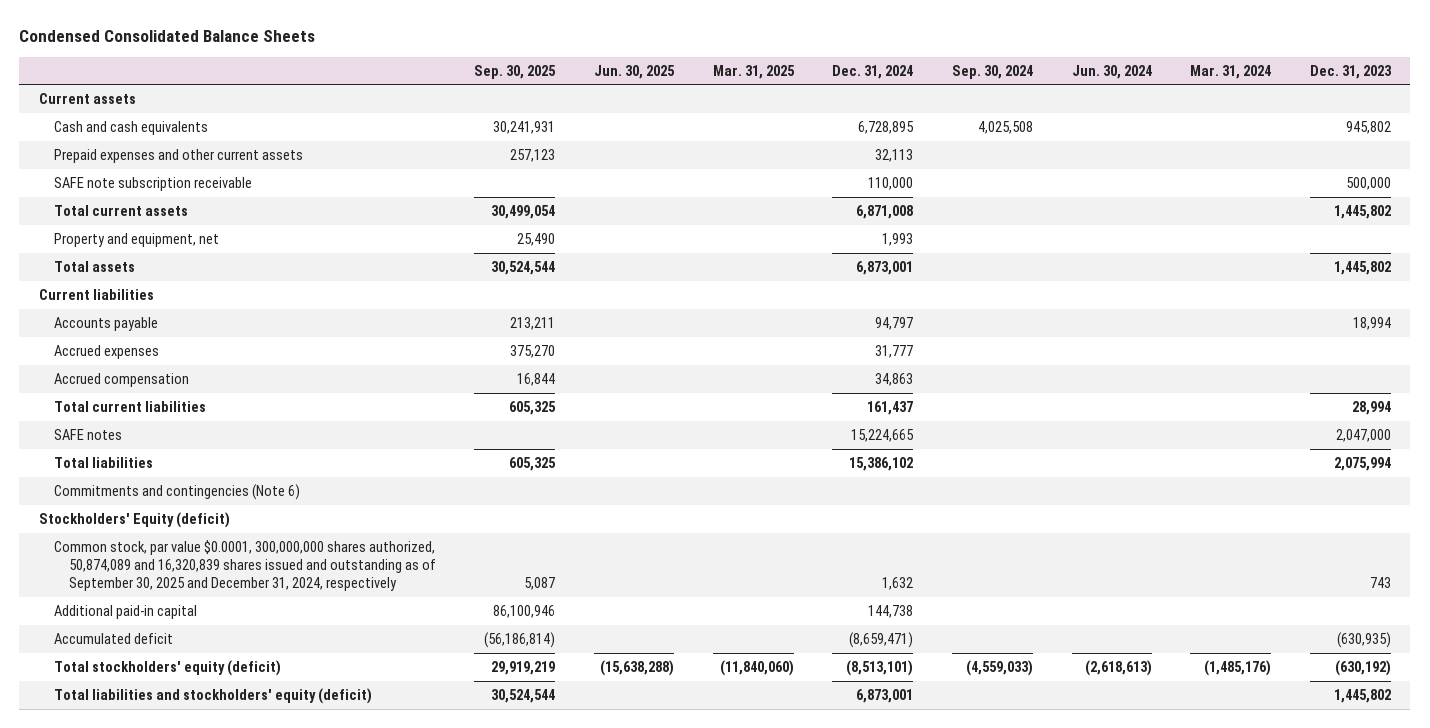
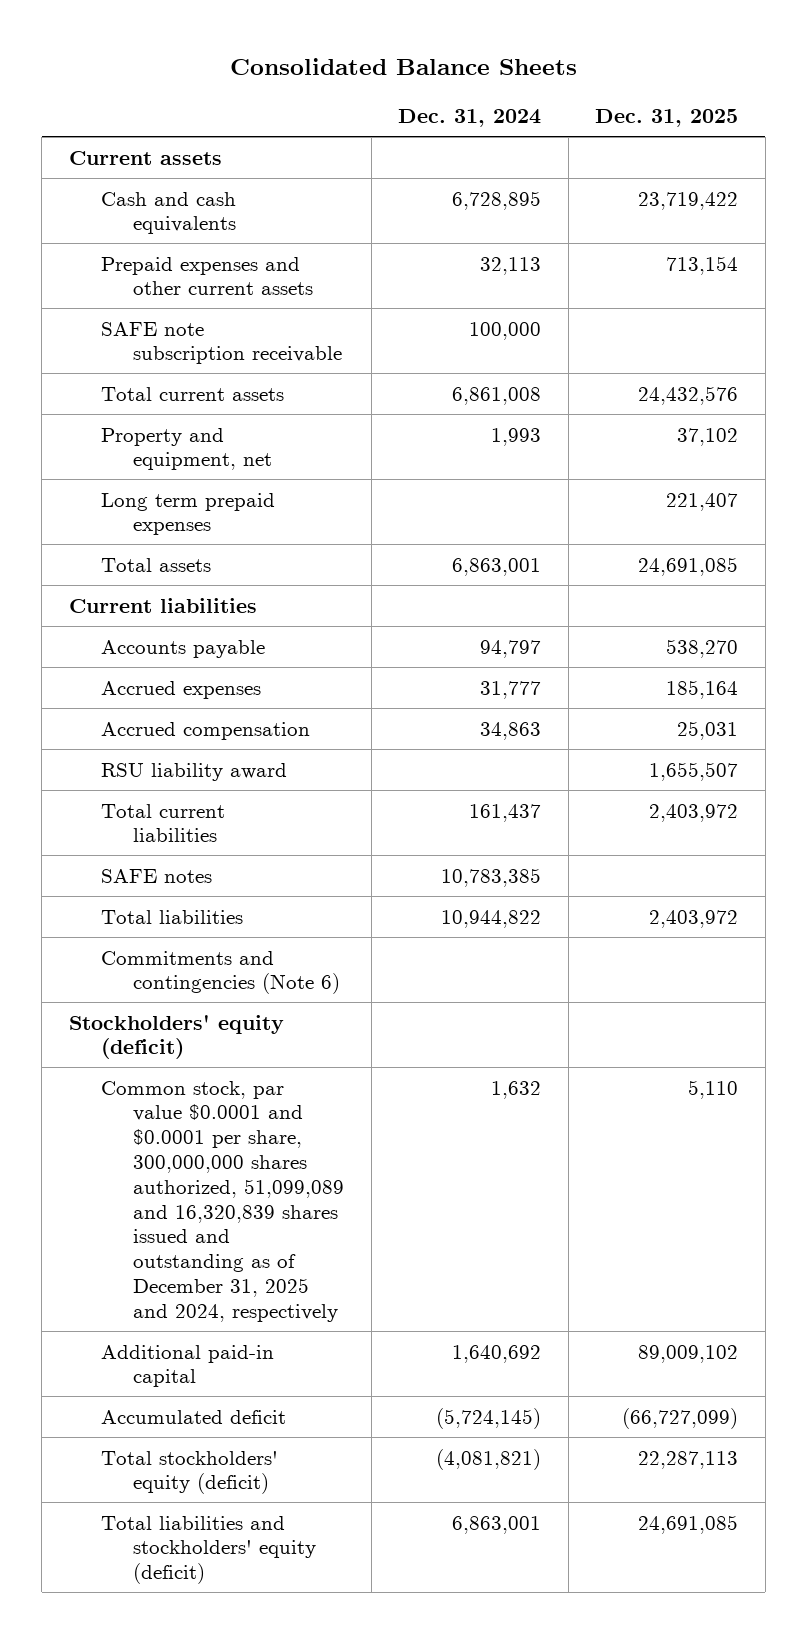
[19,30,316,43] Condensed Consolidated Balance Sheets -> [229,57,577,75] Consolidated Balance Sheets
[474,64,557,79] Sep. 30, 2025 -> none
[593,64,675,79] Jun. 30, 2025 -> none
[712,64,795,79] Mar. 31, 2025 -> none
[951,64,1033,79] Sep. 30, 2024 -> none
[1071,64,1152,79] Jun. 30, 2024 -> none
[1190,64,1272,79] Mar. 31, 2024 -> none
[1309,64,1392,79] Dec. 31, 2023 -> none
none -> [595,109,739,128] Dec. 31, 2025
[868,177,914,191] 110,000 -> [469,321,542,340] 100,000
[856,205,914,220] 6,871,008 -> [452,386,542,405] 6,861,008
none -> [101,492,276,536] Long term prepaid expenses
[856,261,914,276] 6,873,001 -> [452,557,542,576] 6,863,001
none -> [101,762,288,781] RSU liability award
[851,429,915,443] 15,224,665 -> [441,867,542,887] 10,783,385
[849,457,914,472] 15,386,102 -> [441,909,542,928] 10,944,822
[38,512,230,529] Stockholders' Equity (deficit) -> [69,1014,285,1060] Stockholders' equity (deficit)
[53,540,436,592] Common stock, par value $0.0001, 300,000,000 shares authorized, 50,874,089 and 16,320,839 shares issued and outstanding as of September 30, 2025 and December 31, 2024, respectively -> [101,1080,345,1322] Common stock, par value $0.0001 and $0.0001 per share, 300,000,000 shares authorized, 51,099,089 and 16,320,839 shares issued and outstanding as of December 31, 2025 and 2024, respectively
[868,605,914,619] 144,738 -> [452,1344,542,1363] 1,640,692
[849,632,914,649] (8,659,471) -> [436,1407,542,1429] (5,724,145)
[846,660,914,677] (8,513,101) -> [436,1448,542,1470] (4,081,821)
[856,689,914,704] 6,873,001 -> [452,1515,542,1534] 6,863,001

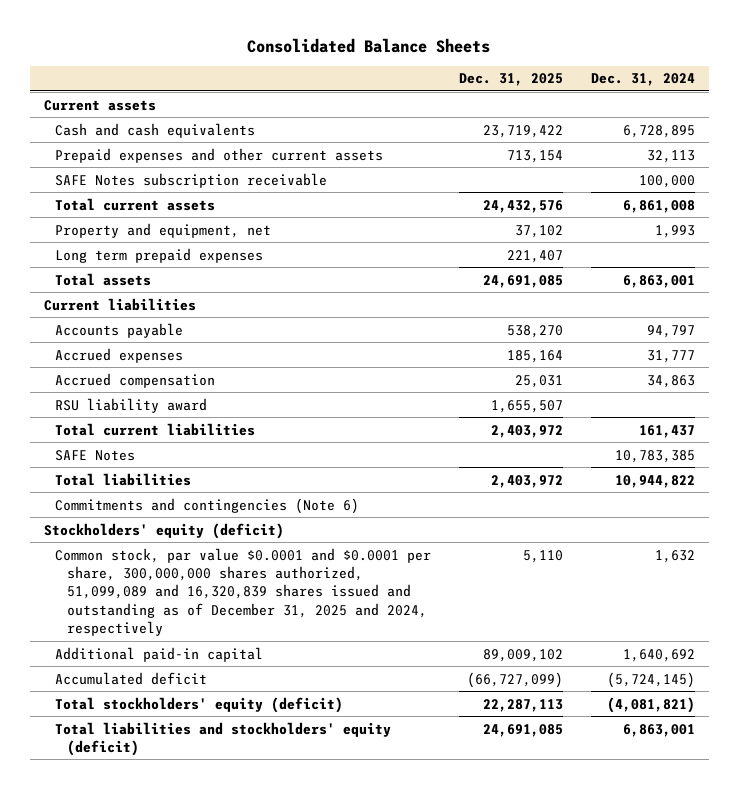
[101,321,343,365] SAFE note subscription receivable -> [55,172,328,188] SAFE Notes subscription receivable
[101,868,213,883] SAFE notes -> [55,449,136,461] SAFE Notes

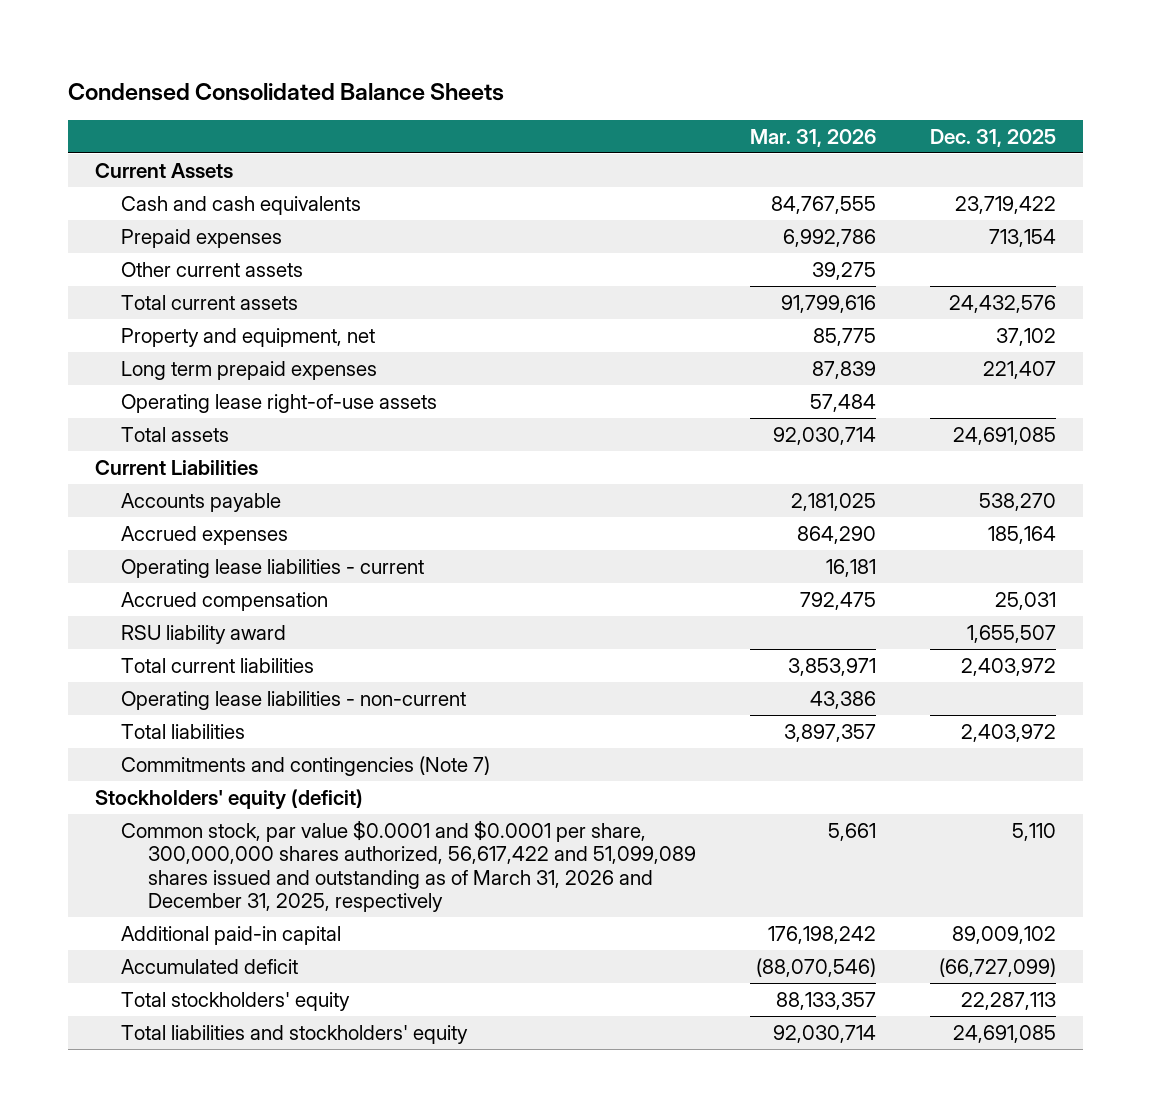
[247,37,491,53] Consolidated Balance Sheets -> [68,82,505,101] Condensed Consolidated Balance Sheets
[590,73,695,87] Dec. 31, 2024 -> none
none -> [749,128,876,147] Mar. 31, 2026
[43,99,156,111] Current assets -> [95,162,234,178] Current Assets
[55,172,328,188] SAFE Notes subscription receivable -> none
[55,147,384,163] Prepaid expenses and other current assets -> [121,228,283,248] Prepaid expenses
none -> [121,261,304,277] Other current assets
none -> [121,393,438,413] Operating lease right-of-use assets
[43,297,196,311] Current liabilities -> [95,459,259,475] Current Liabilities
none -> [121,558,425,578] Operating lease liabilities - current
[55,449,136,461] SAFE Notes -> none
none -> [121,690,467,710] Operating lease liabilities - non-current
[55,497,360,514] Commitments and contingencies (Note 6) -> [121,755,491,776] Commitments and contingencies (Note 7)
[55,547,432,637] Common stock, par value $0.0001 and $0.0001 per share, 300,000,000 shares authorized, 51,099,089 and 16,320,839 shares issued and outstanding as of December 31, 2025 and 2024, respectively -> [121,819,696,912] Common stock, par value $0.0001 and $0.0001 per share, 300,000,000 shares authorized, 56,617,422 and 51,099,089 shares issued and outstanding as of March 31, 2026 and December 31, 2025, respectively
[55,696,344,713] Total stockholders' equity (deficit) -> [121,991,351,1011] Total stockholders' equity
[55,721,392,756] Total liabilities and stockholders' equity (deficit) -> [121,1024,469,1044] Total liabilities and stockholders' equity

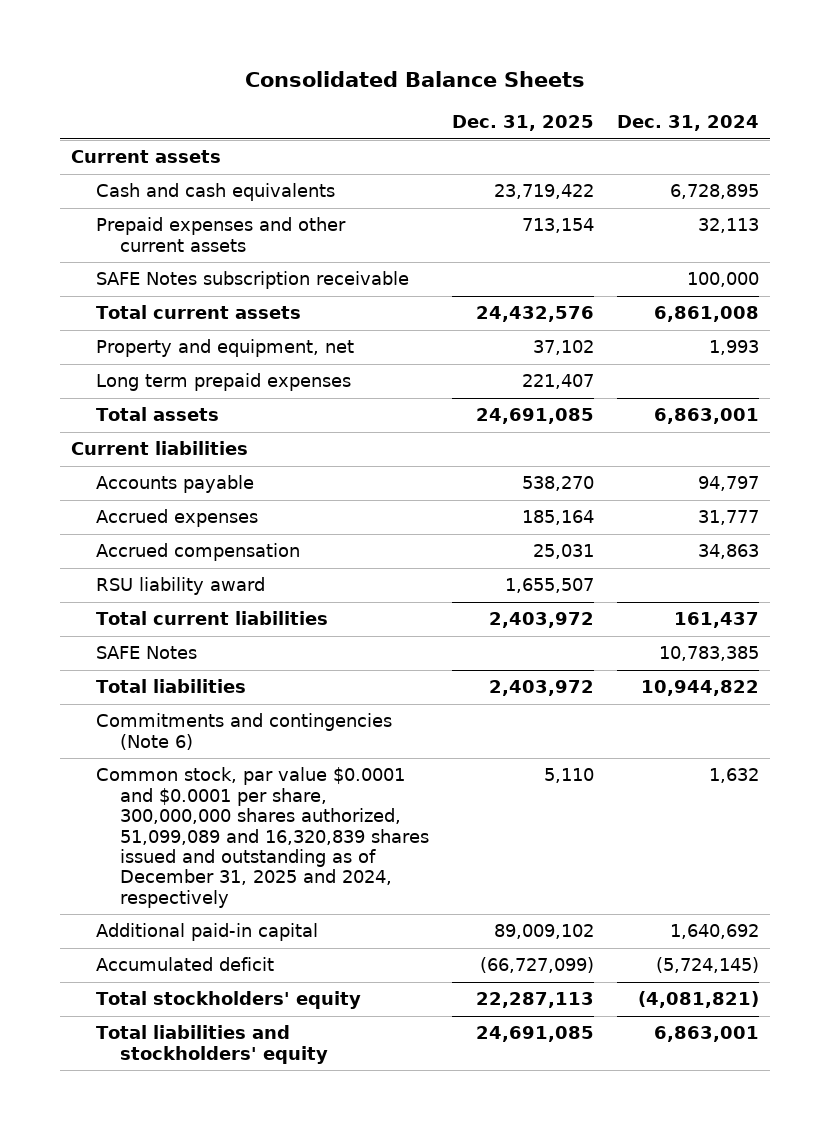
[68,82,505,101] Condensed Consolidated Balance Sheets -> [245,71,586,88] Consolidated Balance Sheets
[749,128,876,147] Mar. 31, 2026 -> none
none -> [616,115,759,132] Dec. 31, 2024
[95,162,234,178] Current Assets -> [71,150,222,164] Current assets
[121,261,304,277] Other current assets -> none
[121,228,283,248] Prepaid expenses -> [95,217,346,252] Prepaid expenses and other current assets
none -> [95,271,409,290] SAFE Notes subscription receivable
[121,393,438,413] Operating lease right-of-use assets -> none
[95,459,259,475] Current Liabilities -> [71,441,249,456] Current liabilities
[121,558,425,578] Operating lease liabilities - current -> none
[121,690,467,710] Operating lease liabilities - non-current -> none
none -> [95,646,197,660] SAFE Notes
[95,788,364,810] Stockholders' equity (deficit) -> none
[121,755,491,776] Commitments and contingencies (Note 7) -> [95,713,392,750] Commitments and contingencies (Note 6)
[121,819,696,912] Common stock, par value $0.0001 and $0.0001 per share, 300,000,000 shares authorized, 56,617,422 and 51,099,089 shares issued and outstanding as of March 31, 2026 and December 31, 2025, respectively -> [95,767,429,908] Common stock, par value $0.0001 and $0.0001 per share, 300,000,000 shares authorized, 51,099,089 and 16,320,839 shares issued and outstanding as of December 31, 2025 and 2024, respectively

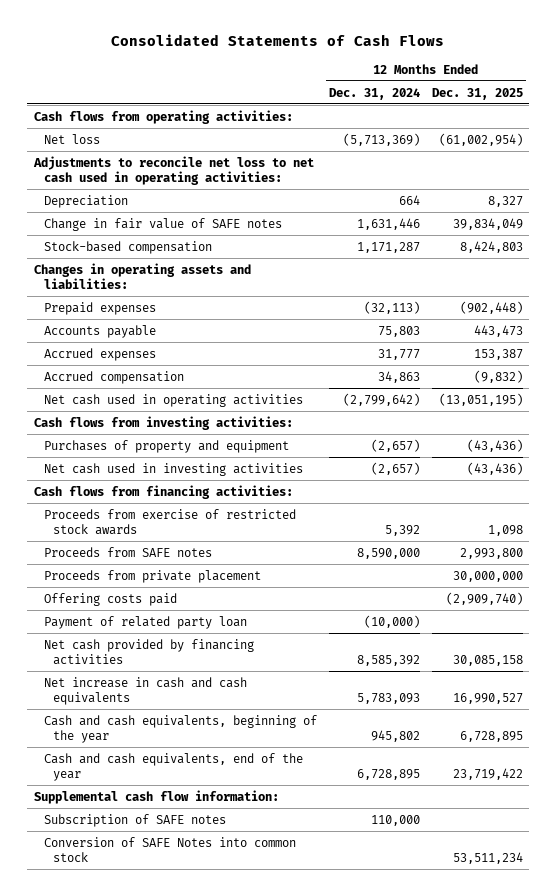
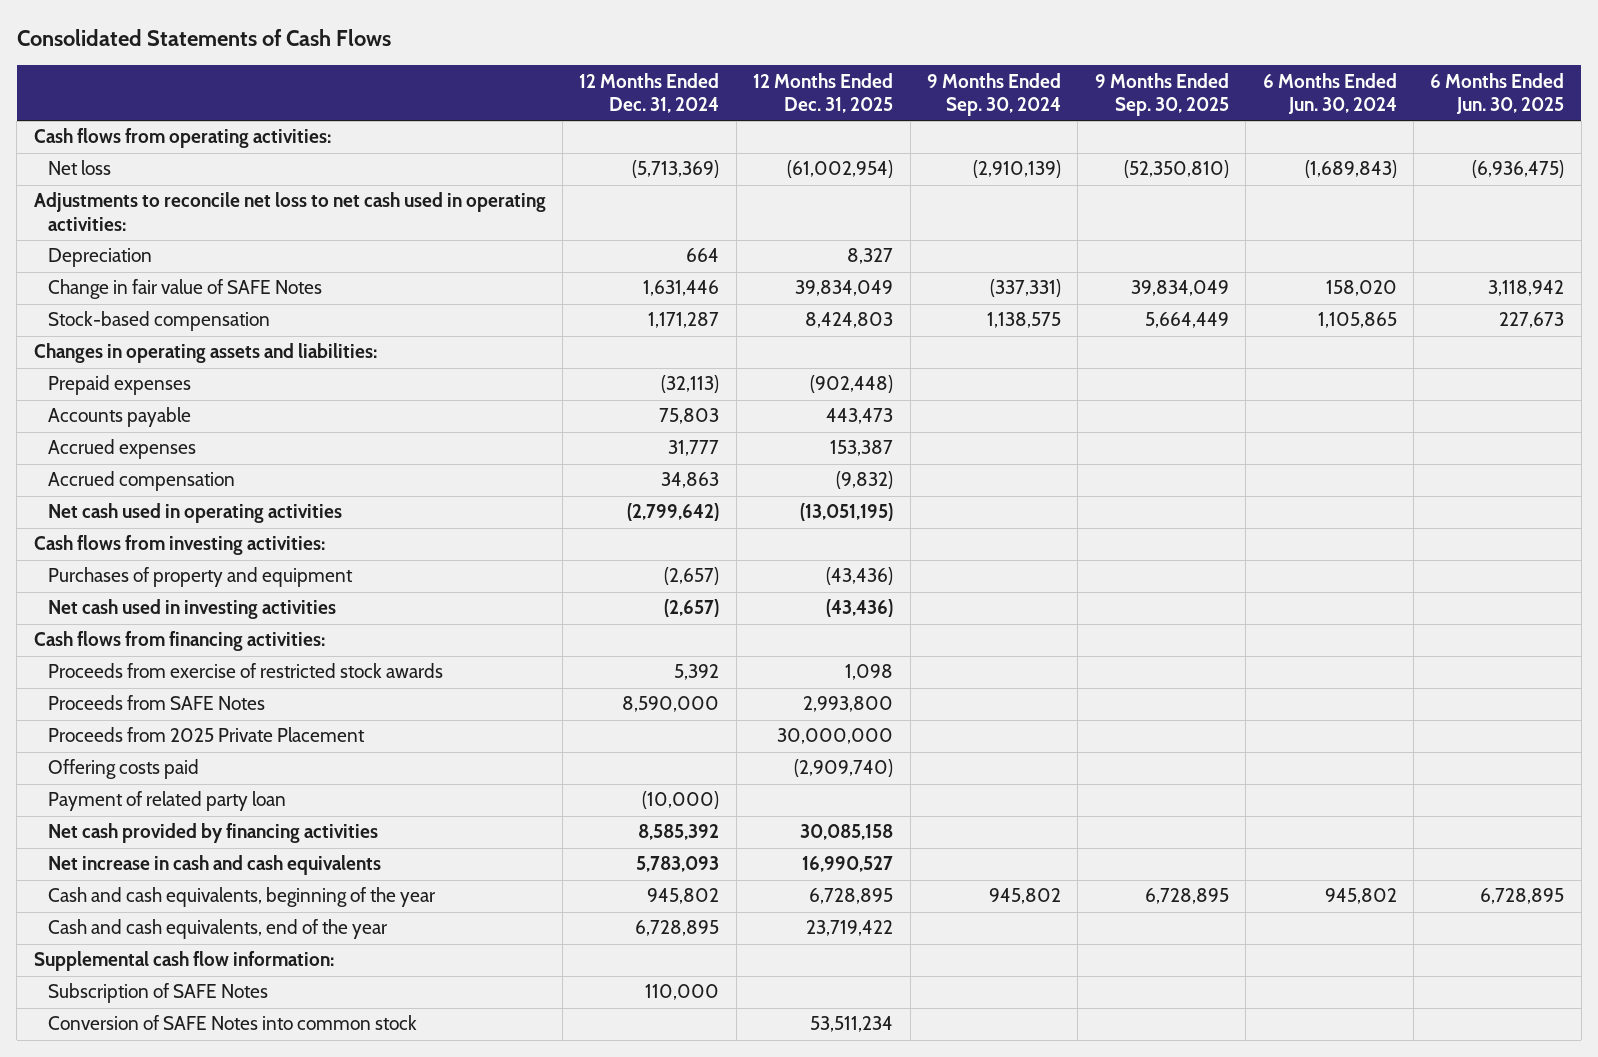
none -> [926,72,1061,116] 9 Months Ended Sep. 30, 2024
none -> [1094,72,1229,116] 9 Months Ended Sep. 30, 2025
none -> [1262,72,1397,114] 6 Months Ended Jun. 30, 2024
none -> [1430,72,1565,114] 6 Months Ended Jun. 30, 2025
[43,217,282,231] Change in fair value of SAFE notes -> [48,279,323,300] Change in fair value of SAFE Notes
[43,546,212,557] Proceeds from SAFE notes -> [48,695,266,711] Proceeds from SAFE Notes
[43,569,261,583] Proceeds from private placement -> [48,727,366,743] Proceeds from 2025 Private Placement
[43,813,226,827] Subscription of SAFE notes -> [48,983,269,1004] Subscription of SAFE Notes

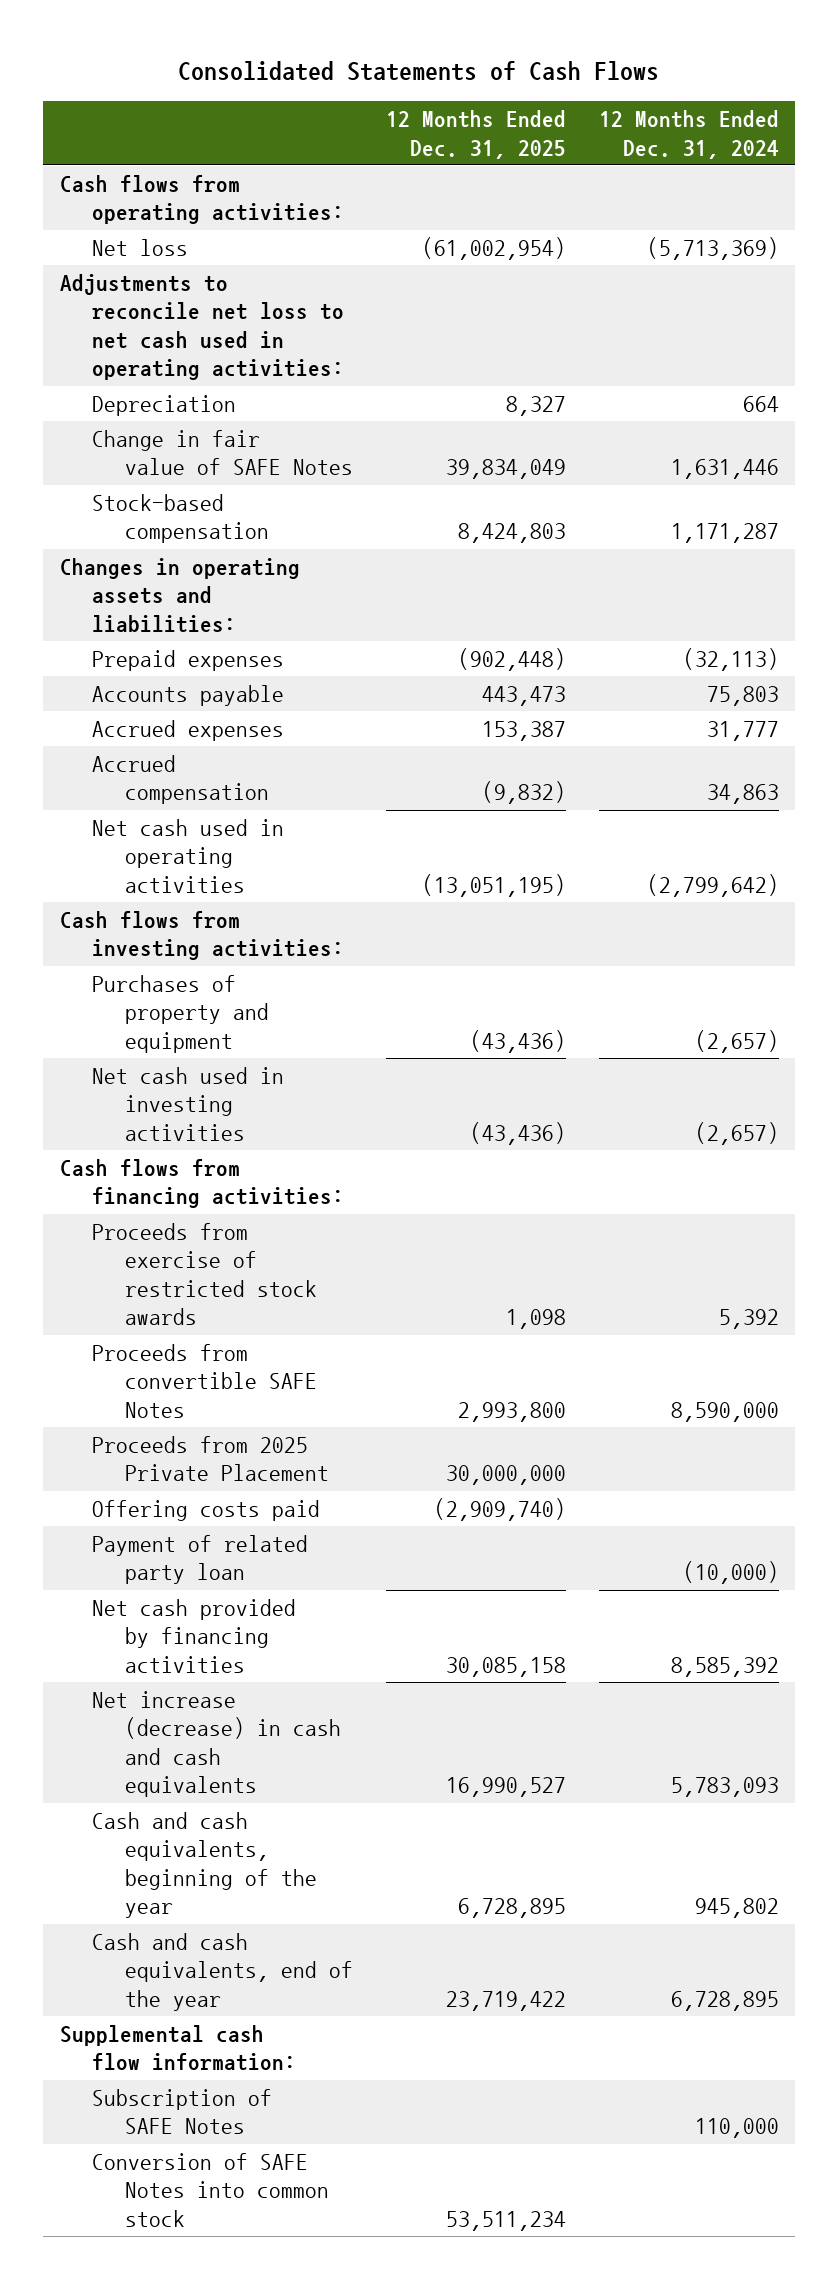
[926,72,1061,116] 9 Months Ended Sep. 30, 2024 -> none
[1094,72,1229,116] 9 Months Ended Sep. 30, 2025 -> none
[1262,72,1397,114] 6 Months Ended Jun. 30, 2024 -> none
[1430,72,1565,114] 6 Months Ended Jun. 30, 2025 -> none
[48,695,266,711] Proceeds from SAFE Notes -> [92,1343,317,1418] Proceeds from convertible SAFE Notes
[48,855,382,876] Net increase in cash and cash equivalents -> [92,1690,341,1798] Net increase (decrease) in cash and cash equivalents

